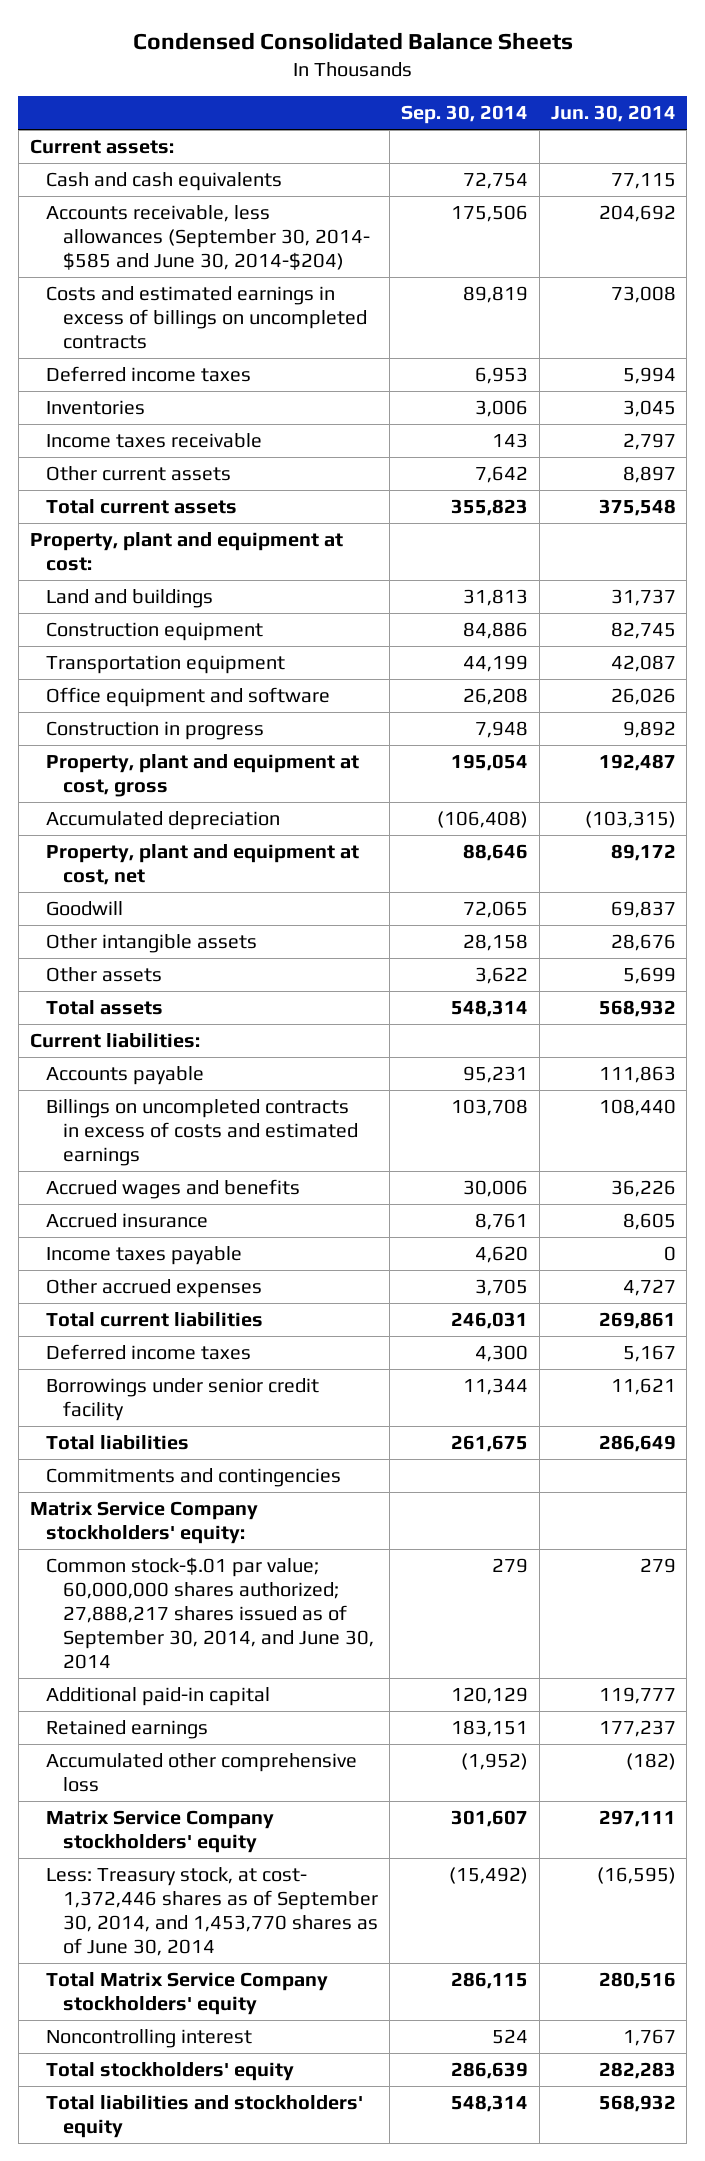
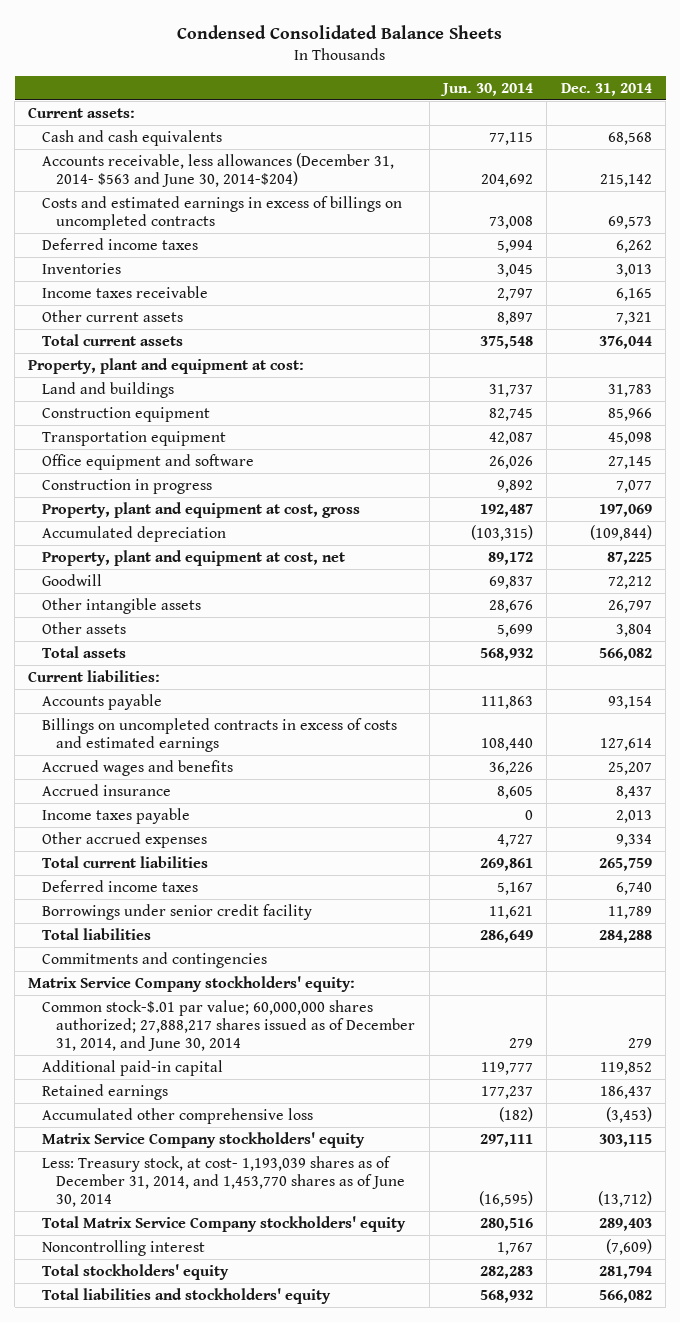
[400,105,528,125] Sep. 30, 2014 -> none
none -> [560,82,652,96] Dec. 31, 2014
[46,205,370,270] Accounts receivable, less allowances (September 30, 2014- $585 and June 30, 2014-$204) -> [42,152,395,188] Accounts receivable, less allowances (December 31, 2014- $563 and June 30, 2014-$204)
[46,1557,374,1669] Common stock-$.01 par value; 60,000,000 shares authorized; 27,888,217 shares issued as of September 30, 2014, and June 30, 2014 -> [42,999,416,1052] Common stock-$.01 par value; 60,000,000 shares authorized; 27,888,217 shares issued as of December 31, 2014, and June 30, 2014
[46,1867,378,1956] Less: Treasury stock, at cost- 1,372,446 shares as of September 30, 2014, and 1,453,770 shares as of June 30, 2014 -> [42,1155,406,1208] Less: Treasury stock, at cost- 1,193,039 shares as of December 31, 2014, and 1,453,770 shares as of June 30, 2014

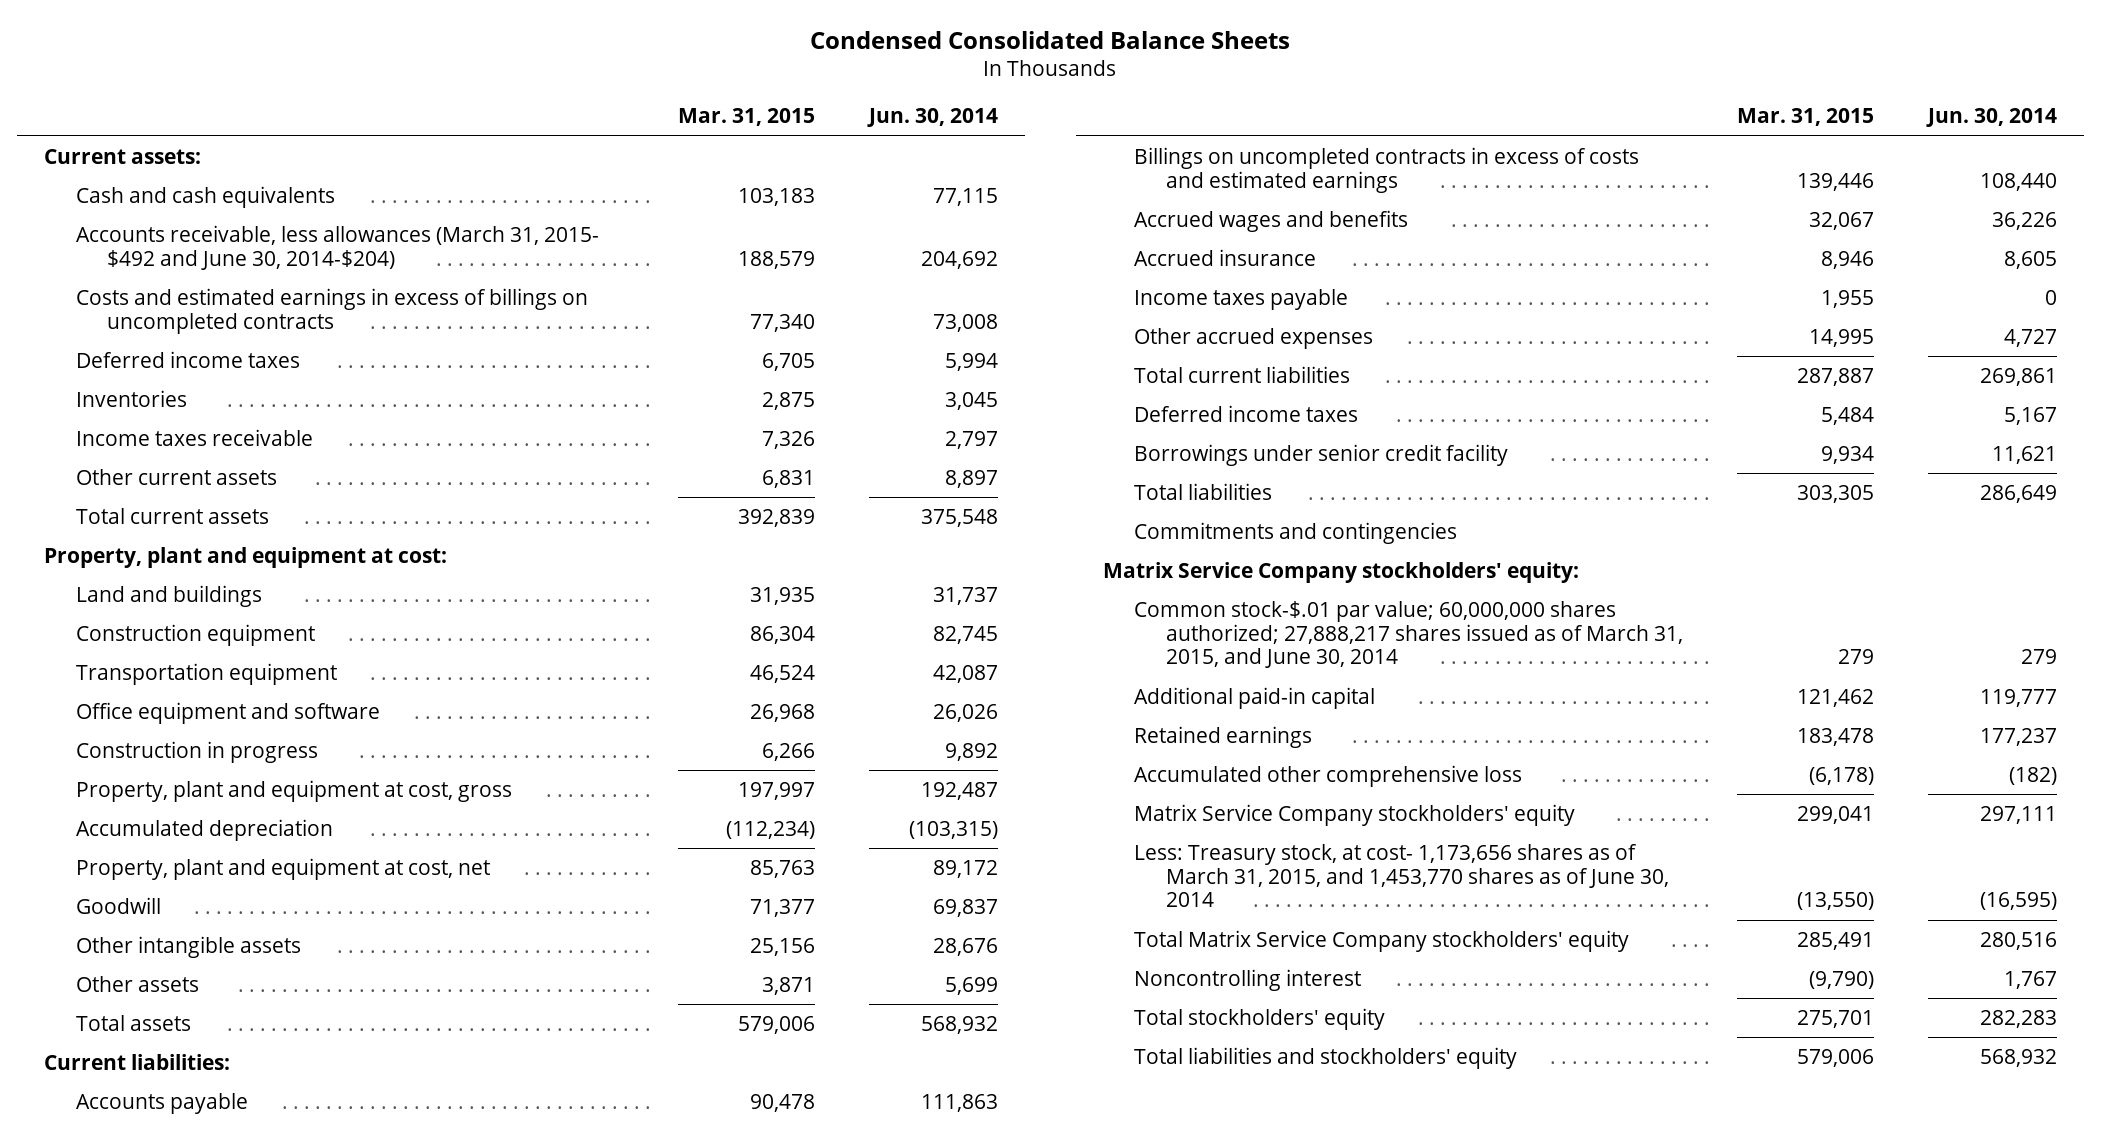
[560,82,652,96] Dec. 31, 2014 -> none
none -> [678,108,816,127] Mar. 31, 2015
[42,152,395,188] Accounts receivable, less allowances (December 31, 2014- $563 and June 30, 2014-$204) -> [75,224,599,270] Accounts receivable, less allowances (March 31, 2015- $492 and June 30, 2014-$204)
[42,999,416,1052] Common stock-$.01 par value; 60,000,000 shares authorized; 27,888,217 shares issued as of December 31, 2014, and June 30, 2014 -> [1134,600,1684,669] Common stock-$.01 par value; 60,000,000 shares authorized; 27,888,217 shares issued as of March 31, 2015, and June 30, 2014
[42,1155,406,1208] Less: Treasury stock, at cost- 1,193,039 shares as of December 31, 2014, and 1,453,770 shares as of June 30, 2014 -> [1134,843,1670,908] Less: Treasury stock, at cost- 1,173,656 shares as of March 31, 2015, and 1,453,770 shares as of June 30, 2014

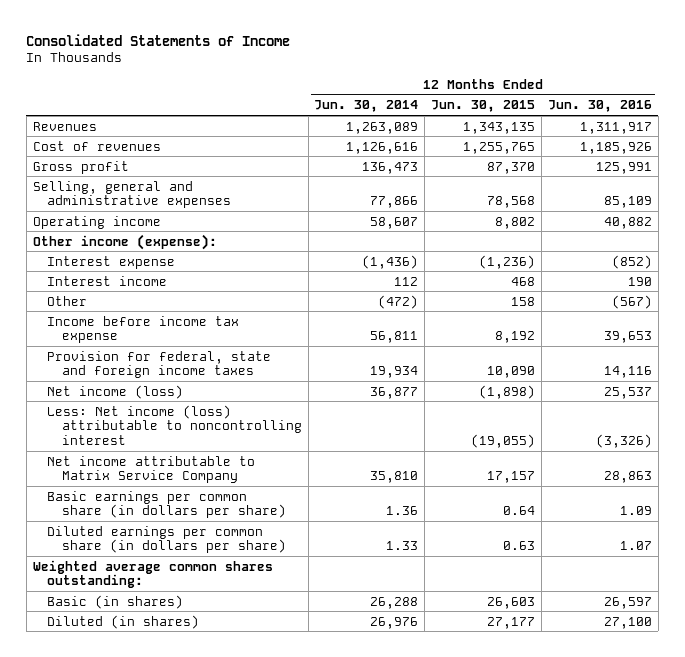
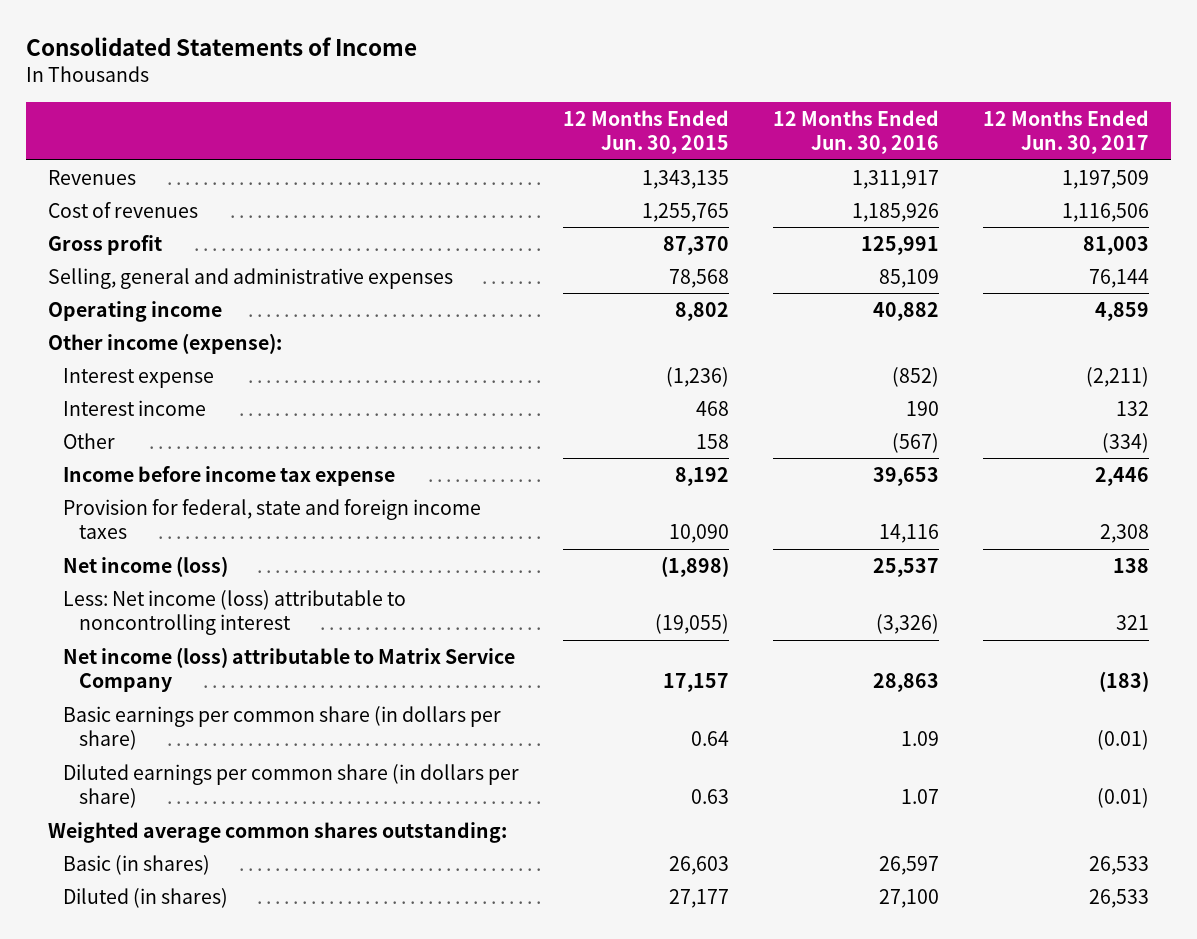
[314,100,419,113] Jun. 30, 2014 -> none
none -> [982,109,1149,155] 12 Months Ended Jun. 30, 2017
[47,455,256,484] Net income attributable to Matrix Service Company -> [63,646,516,693] Net income (loss) attributable to Matrix Service Company

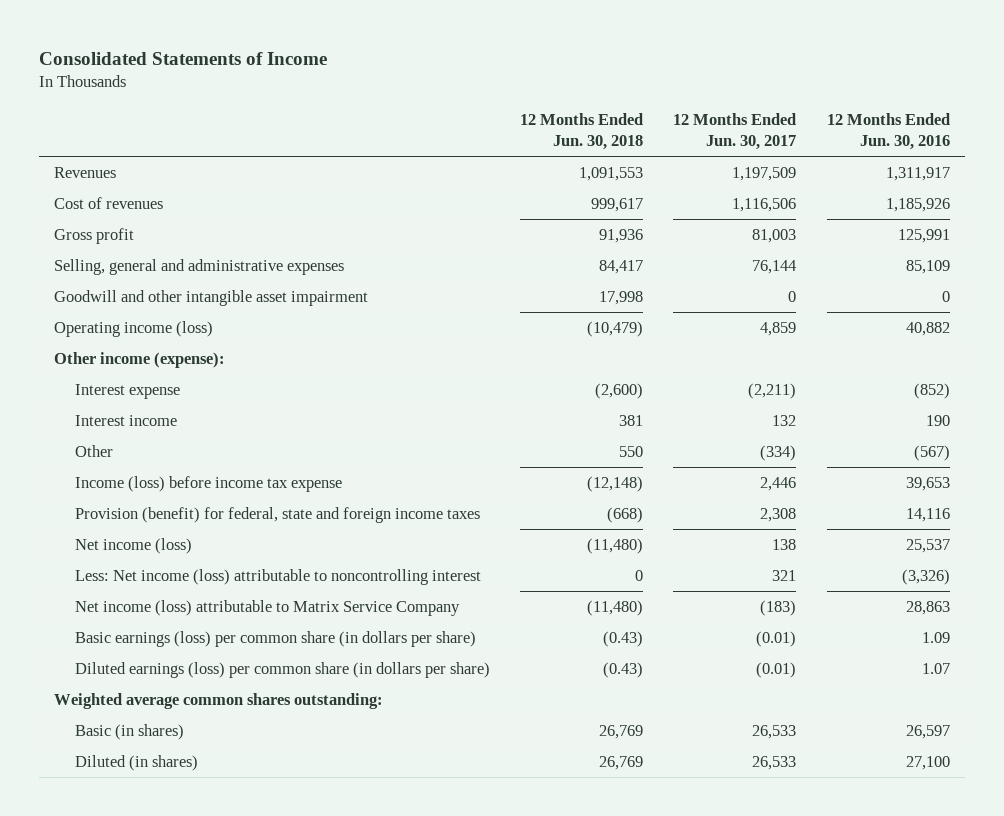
[563,109,730,155] 12 Months Ended Jun. 30, 2015 -> none
none -> [520,112,644,151] 12 Months Ended Jun. 30, 2018
none -> [54,289,369,306] Goodwill and other intangible asset impairment
[47,300,222,322] Operating income -> [54,320,214,337] Operating income (loss)
[63,465,396,486] Income before income tax expense -> [74,475,342,492] Income (loss) before income tax expense
[63,498,482,540] Provision for federal, state and foreign income taxes -> [74,506,480,523] Provision (benefit) for federal, state and foreign income taxes
[63,705,502,751] Basic earnings per common share (in dollars per share) -> [74,630,476,647] Basic earnings (loss) per common share (in dollars per share)
[63,763,520,809] Diluted earnings per common share (in dollars per share) -> [74,661,490,678] Diluted earnings (loss) per common share (in dollars per share)

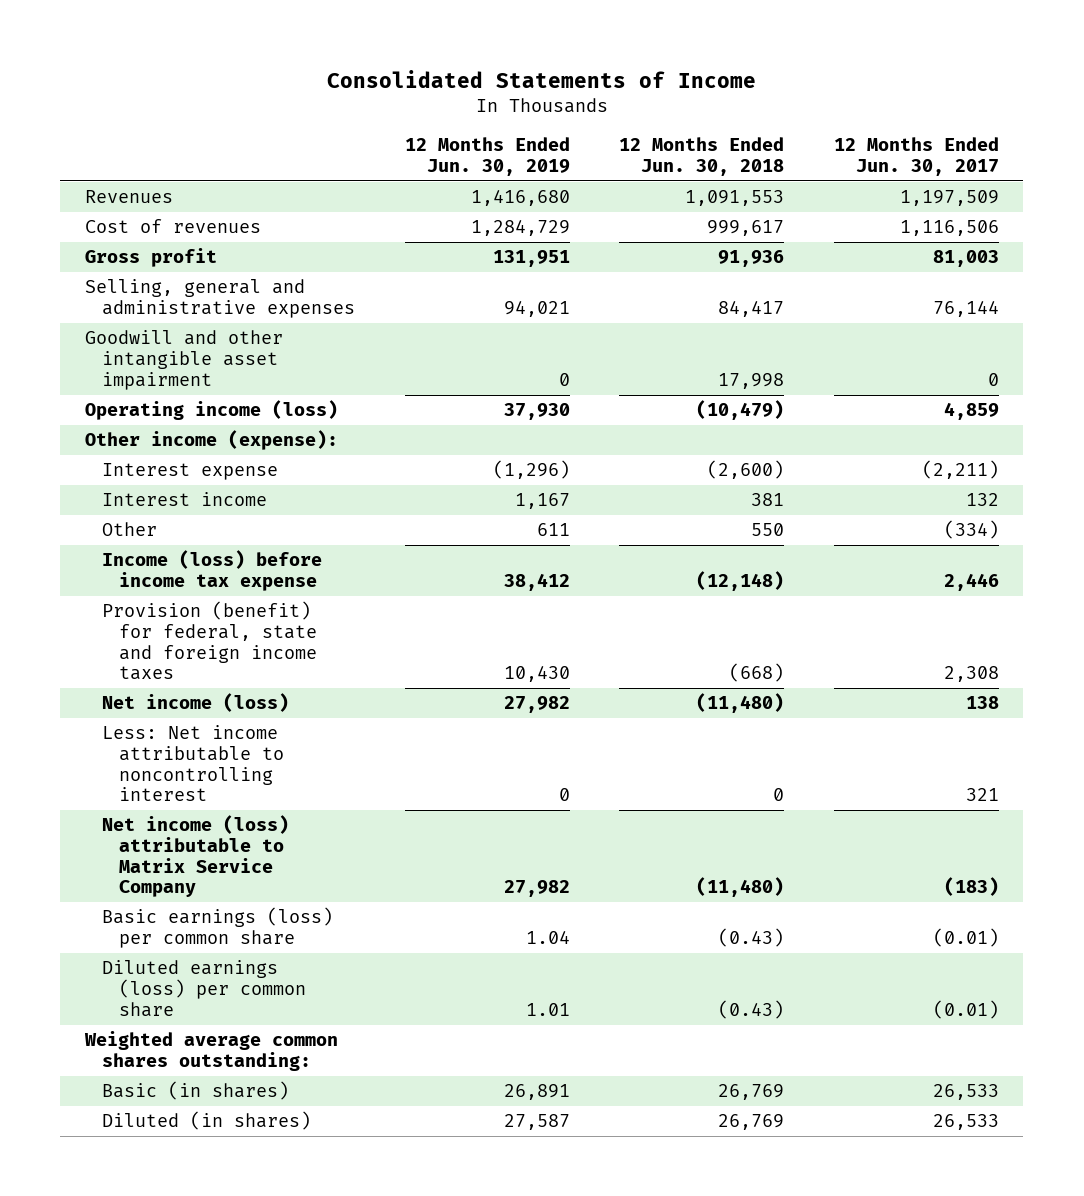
[826,112,950,151] 12 Months Ended Jun. 30, 2016 -> none
none -> [404,137,570,176] 12 Months Ended Jun. 30, 2019
[74,568,481,585] Less: Net income (loss) attributable to noncontrolling interest -> [102,725,284,802] Less: Net income attributable to noncontrolling interest
[74,630,476,647] Basic earnings (loss) per common share (in dollars per share) -> [102,907,334,948] Basic earnings (loss) per common share
[74,661,490,678] Diluted earnings (loss) per common share (in dollars per share) -> [102,960,306,1017] Diluted earnings (loss) per common share

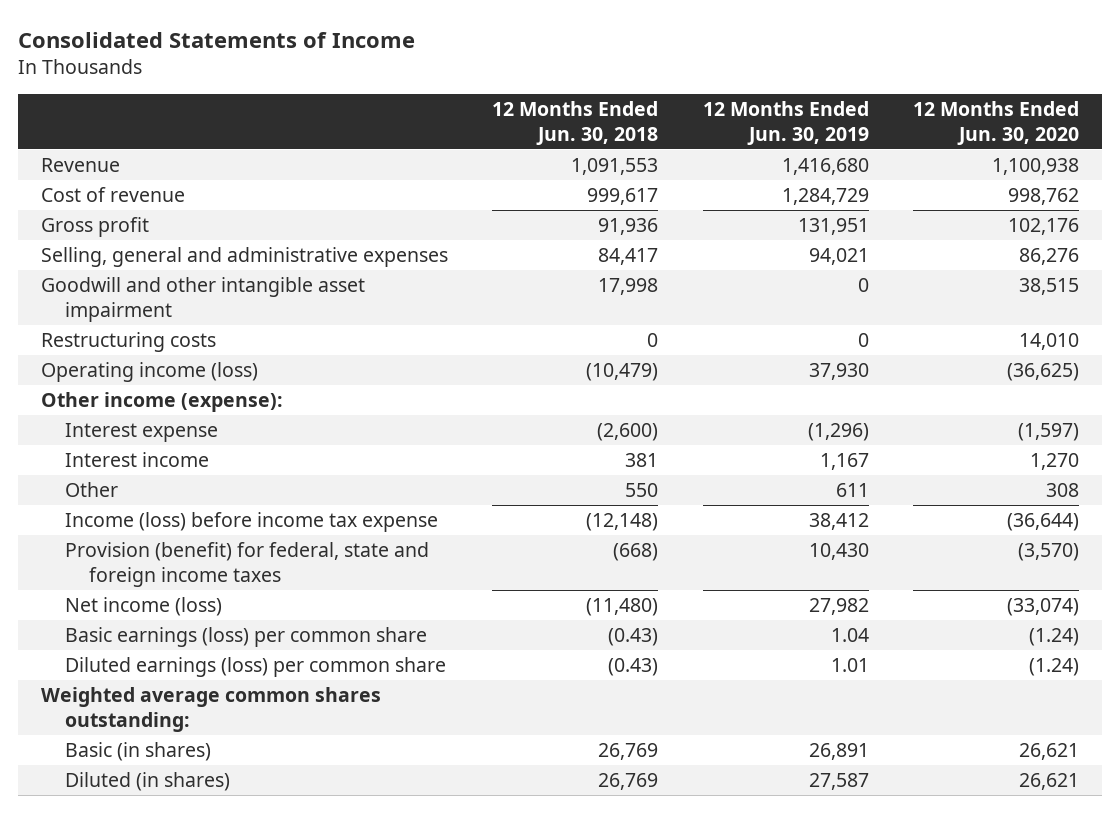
[833,137,999,176] 12 Months Ended Jun. 30, 2017 -> none
none -> [913,100,1080,145] 12 Months Ended Jun. 30, 2020
[85,190,174,204] Revenues -> [40,158,120,173] Revenue
[85,219,262,234] Cost of revenues -> [40,187,185,203] Cost of revenue
none -> [40,332,216,353] Restructuring costs
[102,725,284,802] Less: Net income attributable to noncontrolling interest -> none
[102,815,290,898] Net income (loss) attributable to Matrix Service Company -> none

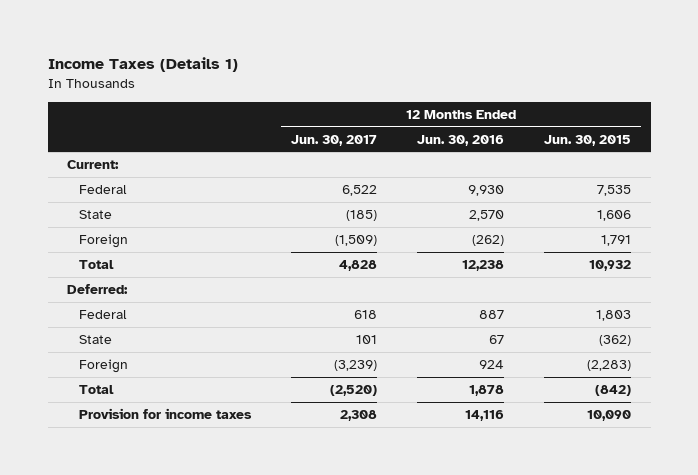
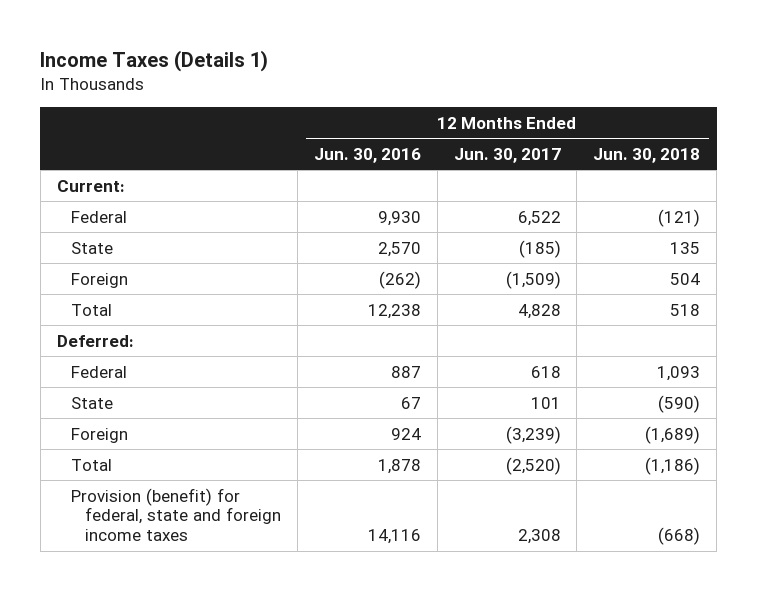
[543,134,631,146] Jun. 30, 2015 -> none
none -> [593,147,701,163] Jun. 30, 2018
[79,408,253,420] Provision for income taxes -> [70,487,282,542] Provision (benefit) for federal, state and foreign income taxes

